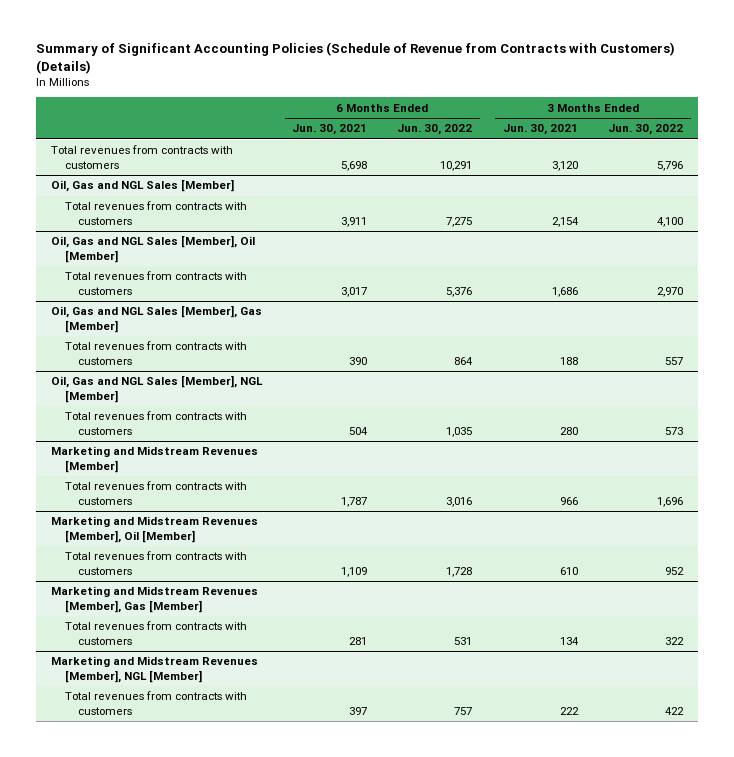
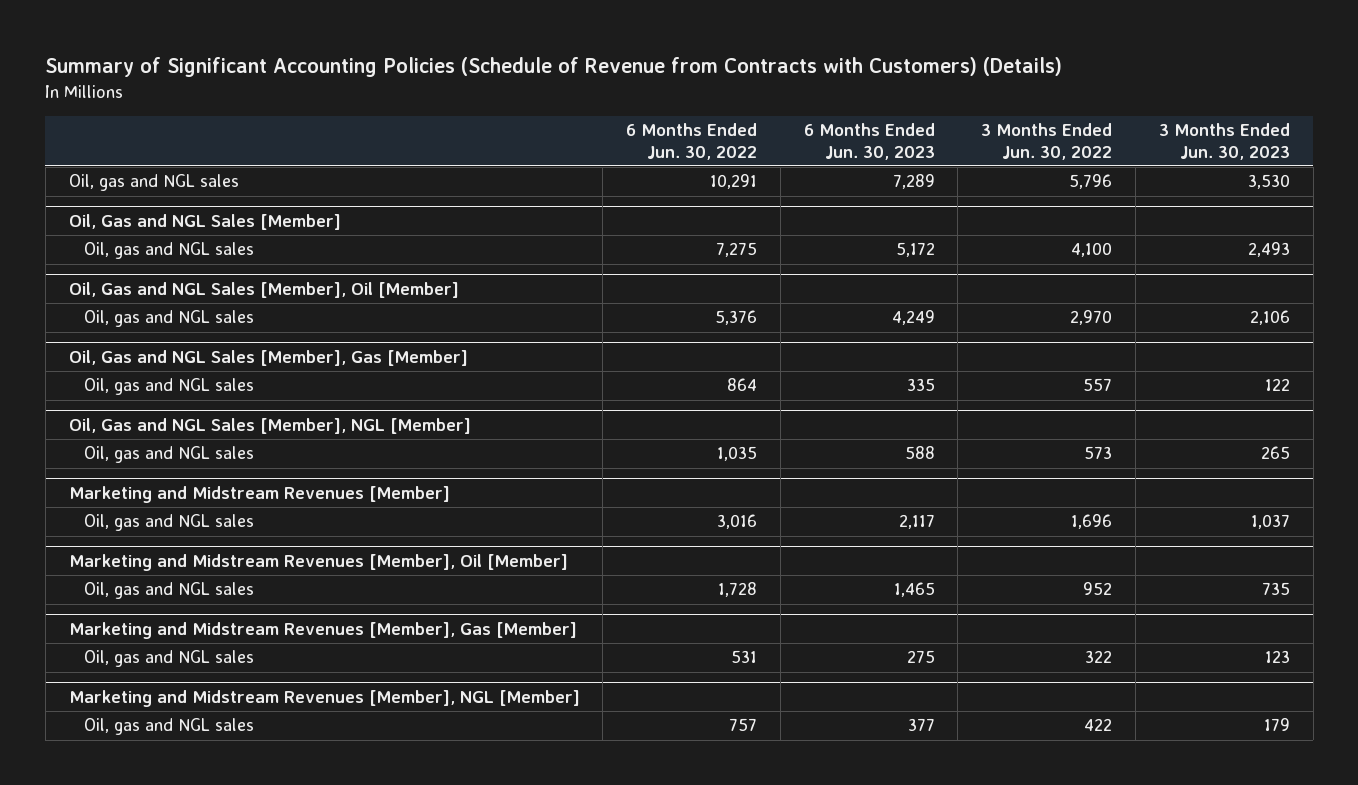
[292,124,368,136] Jun. 30, 2021 -> none
[502,124,578,136] Jun. 30, 2021 -> none
none -> [803,123,935,160] 6 Months Ended Jun. 30, 2023
none -> [1158,123,1290,160] 3 Months Ended Jun. 30, 2023
[50,145,233,169] Total revenues from contracts with customers -> [68,174,239,192] Oil, gas and NGL sales
[64,201,247,225] Total revenues from contracts with customers -> [84,242,255,260] Oil, gas and NGL sales
[64,271,247,295] Total revenues from contracts with customers -> [84,310,255,328] Oil, gas and NGL sales
[64,341,247,365] Total revenues from contracts with customers -> [84,378,255,396] Oil, gas and NGL sales
[64,411,247,435] Total revenues from contracts with customers -> [84,446,255,464] Oil, gas and NGL sales
[64,481,247,505] Total revenues from contracts with customers -> [84,514,255,532] Oil, gas and NGL sales
[64,551,247,575] Total revenues from contracts with customers -> [84,582,255,600] Oil, gas and NGL sales
[64,621,247,645] Total revenues from contracts with customers -> [84,650,255,668] Oil, gas and NGL sales
[64,691,247,715] Total revenues from contracts with customers -> [84,718,255,736] Oil, gas and NGL sales

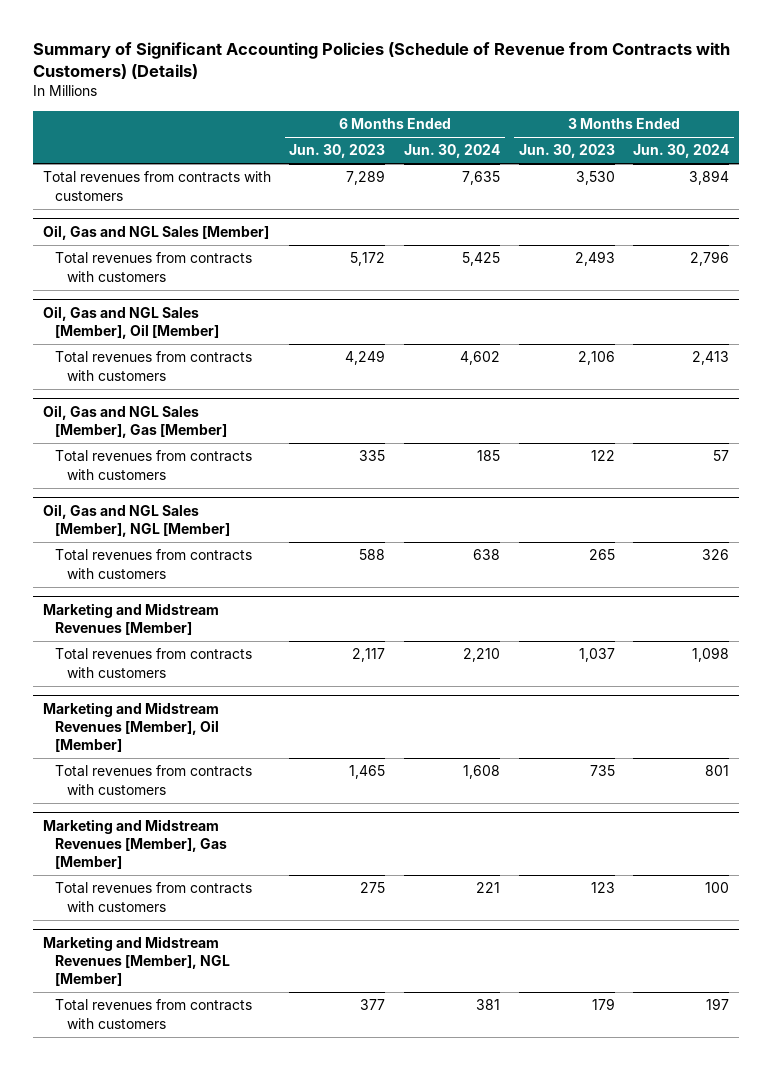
[626,123,758,160] 6 Months Ended Jun. 30, 2022 -> none
[981,123,1113,160] 3 Months Ended Jun. 30, 2022 -> none
none -> [404,144,501,159] Jun. 30, 2024
none -> [633,144,730,159] Jun. 30, 2024
[68,174,239,192] Oil, gas and NGL sales -> [42,171,271,201] Total revenues from contracts with customers
[84,242,255,260] Oil, gas and NGL sales -> [54,252,252,282] Total revenues from contracts with customers
[84,310,255,328] Oil, gas and NGL sales -> [54,351,252,381] Total revenues from contracts with customers
[84,378,255,396] Oil, gas and NGL sales -> [54,450,252,480] Total revenues from contracts with customers
[84,446,255,464] Oil, gas and NGL sales -> [54,549,252,579] Total revenues from contracts with customers
[84,514,255,532] Oil, gas and NGL sales -> [54,648,252,678] Total revenues from contracts with customers
[84,582,255,600] Oil, gas and NGL sales -> [54,765,252,795] Total revenues from contracts with customers
[84,650,255,668] Oil, gas and NGL sales -> [54,882,252,912] Total revenues from contracts with customers
[84,718,255,736] Oil, gas and NGL sales -> [54,999,252,1029] Total revenues from contracts with customers

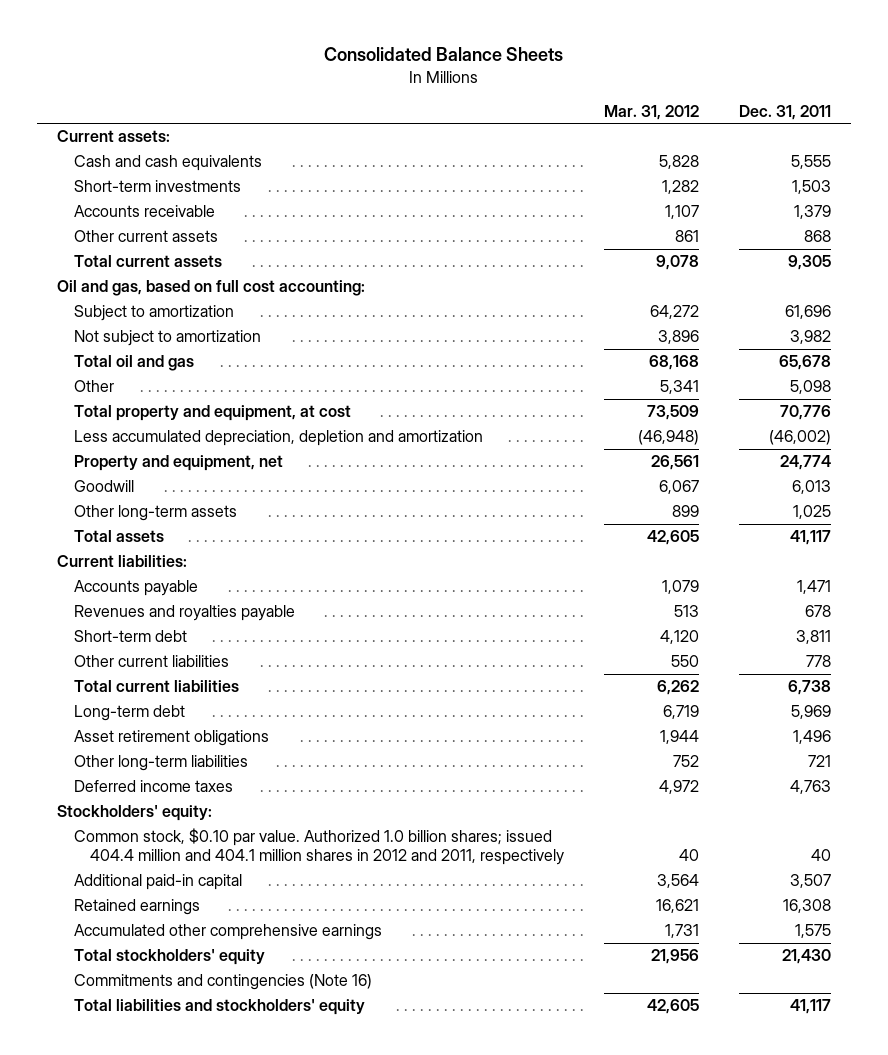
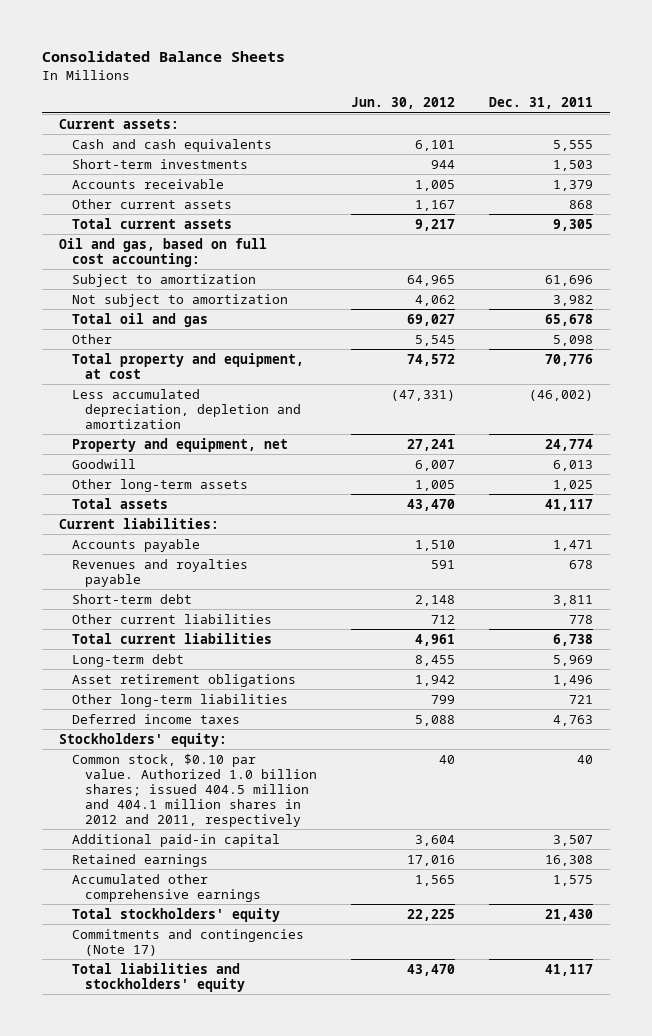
[604,104,700,120] Mar. 31, 2012 -> none
none -> [351,97,456,110] Jun. 30, 2012
[73,828,565,865] Common stock, $0.10 par value. Authorized 1.0 billion shares; issued 404.4 million and 404.1 million shares in 2012 and 2011, respectively -> [72,753,318,827] Common stock, $0.10 par value. Authorized 1.0 billion shares; issued 404.5 million and 404.1 million shares in 2012 and 2011, respectively
[73,974,372,991] Commitments and contingencies (Note 16) -> [72,928,305,956] Commitments and contingencies (Note 17)

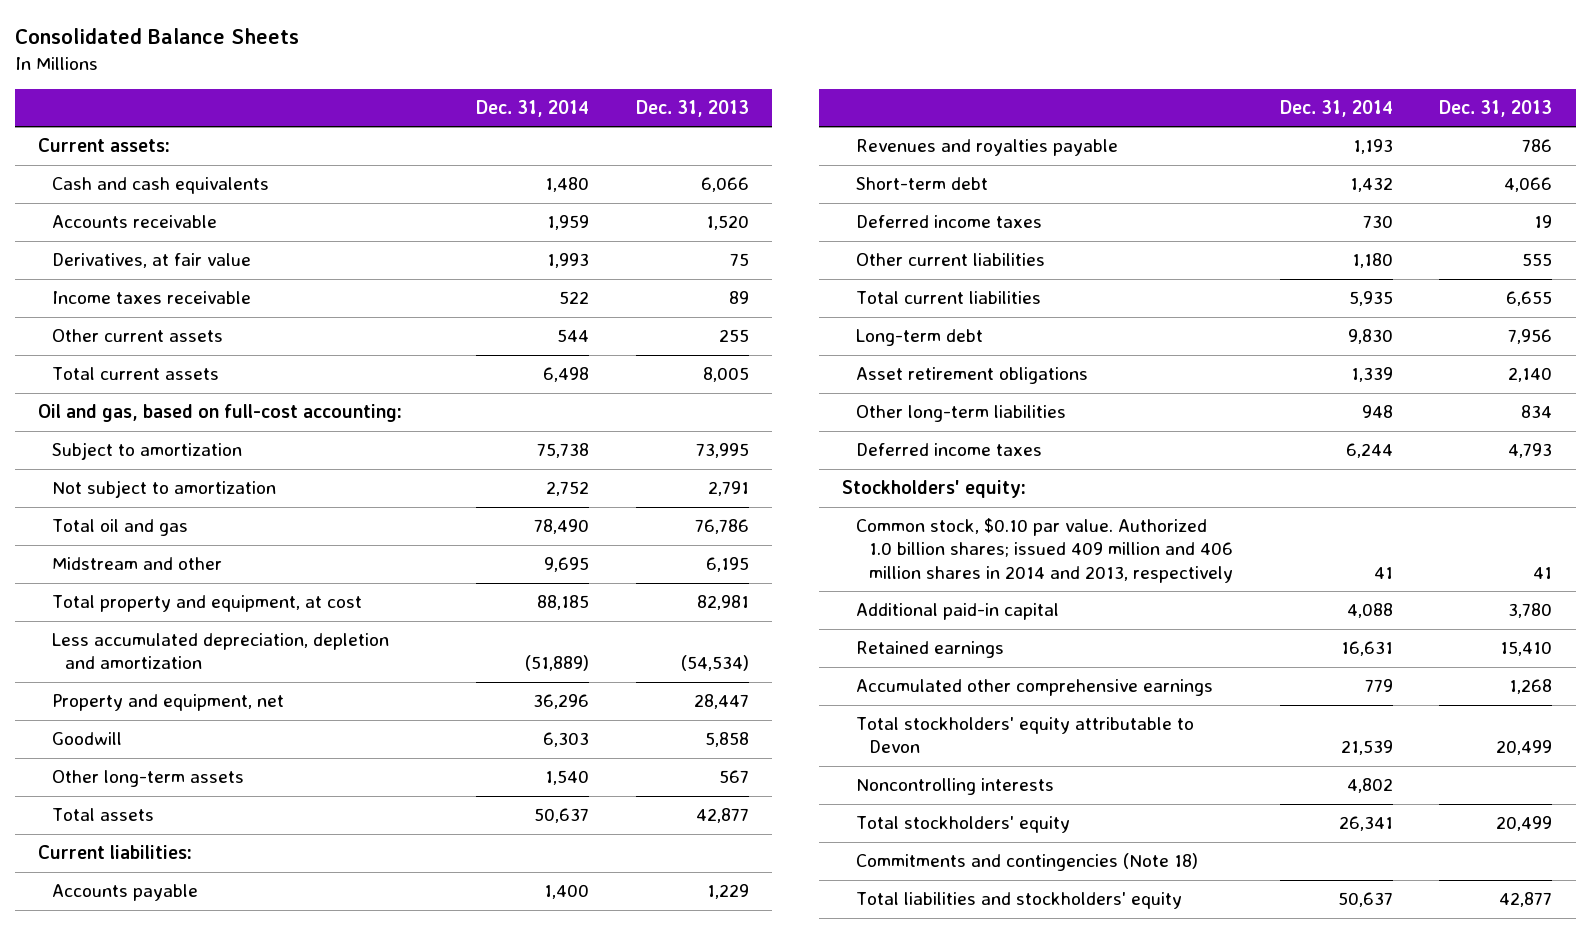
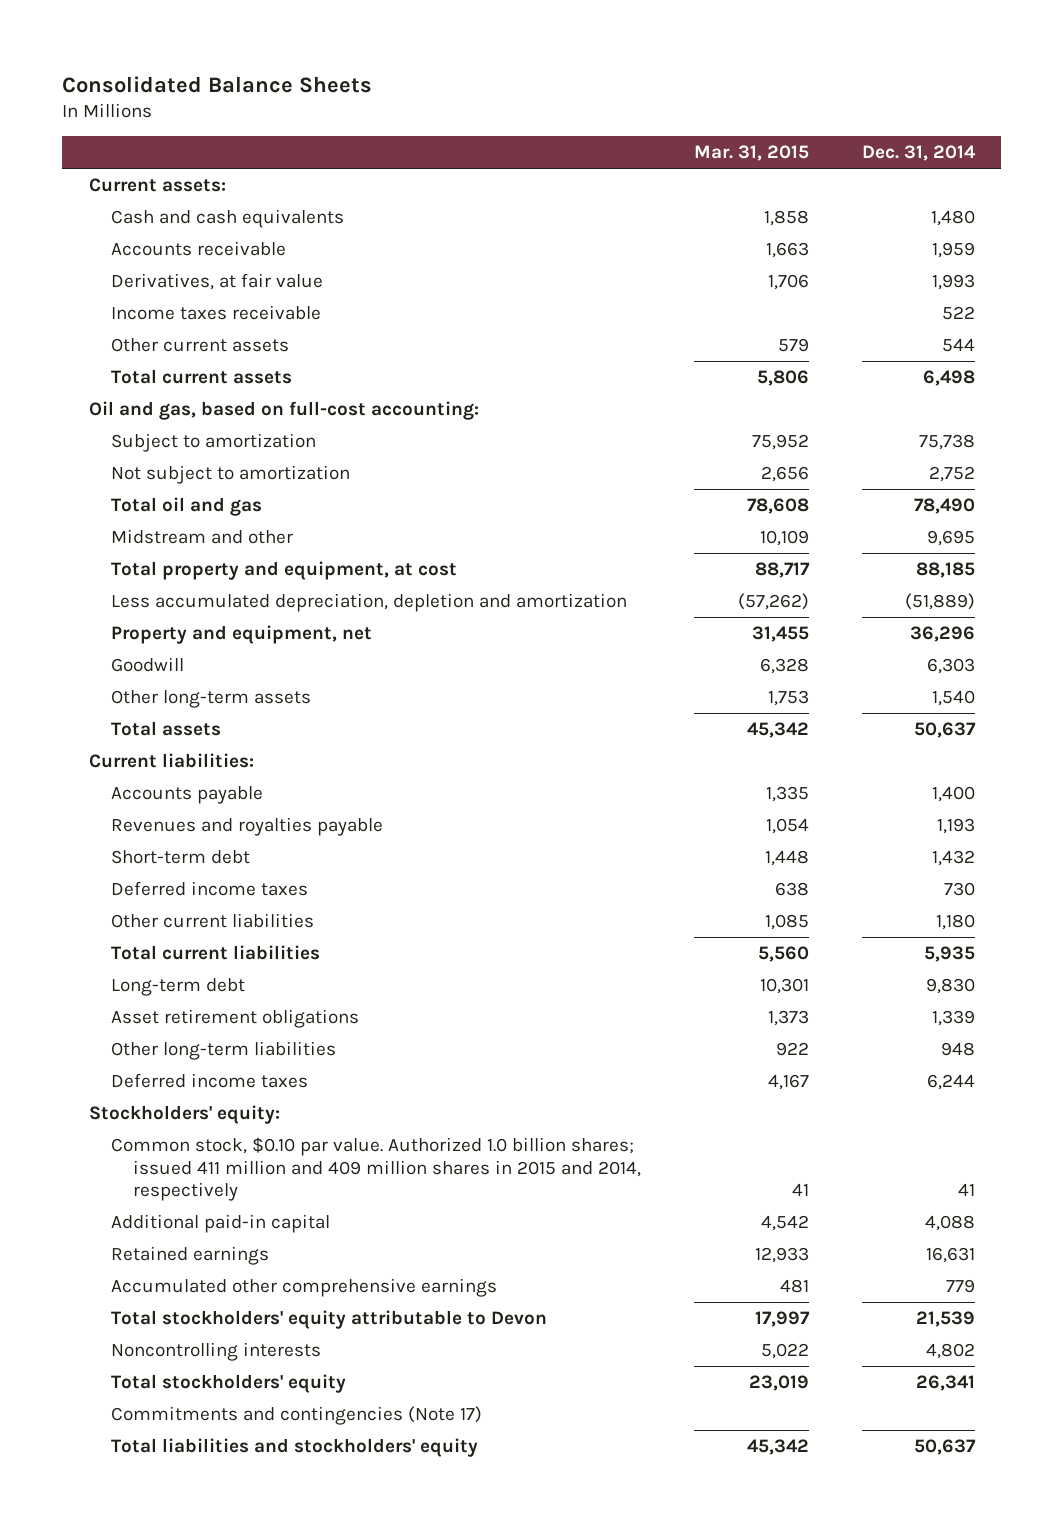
[635,99,749,117] Dec. 31, 2013 -> none
none -> [693,145,809,162] Mar. 31, 2015
[855,518,1234,583] Common stock, $0.10 par value. Authorized 1.0 billion shares; issued 409 million and 406 million shares in 2014 and 2013, respectively -> [110,1136,641,1202] Common stock, $0.10 par value. Authorized 1.0 billion shares; issued 411 million and 409 million shares in 2015 and 2014, respectively
[855,853,1198,872] Commitments and contingencies (Note 18) -> [110,1405,482,1425] Commitments and contingencies (Note 17)

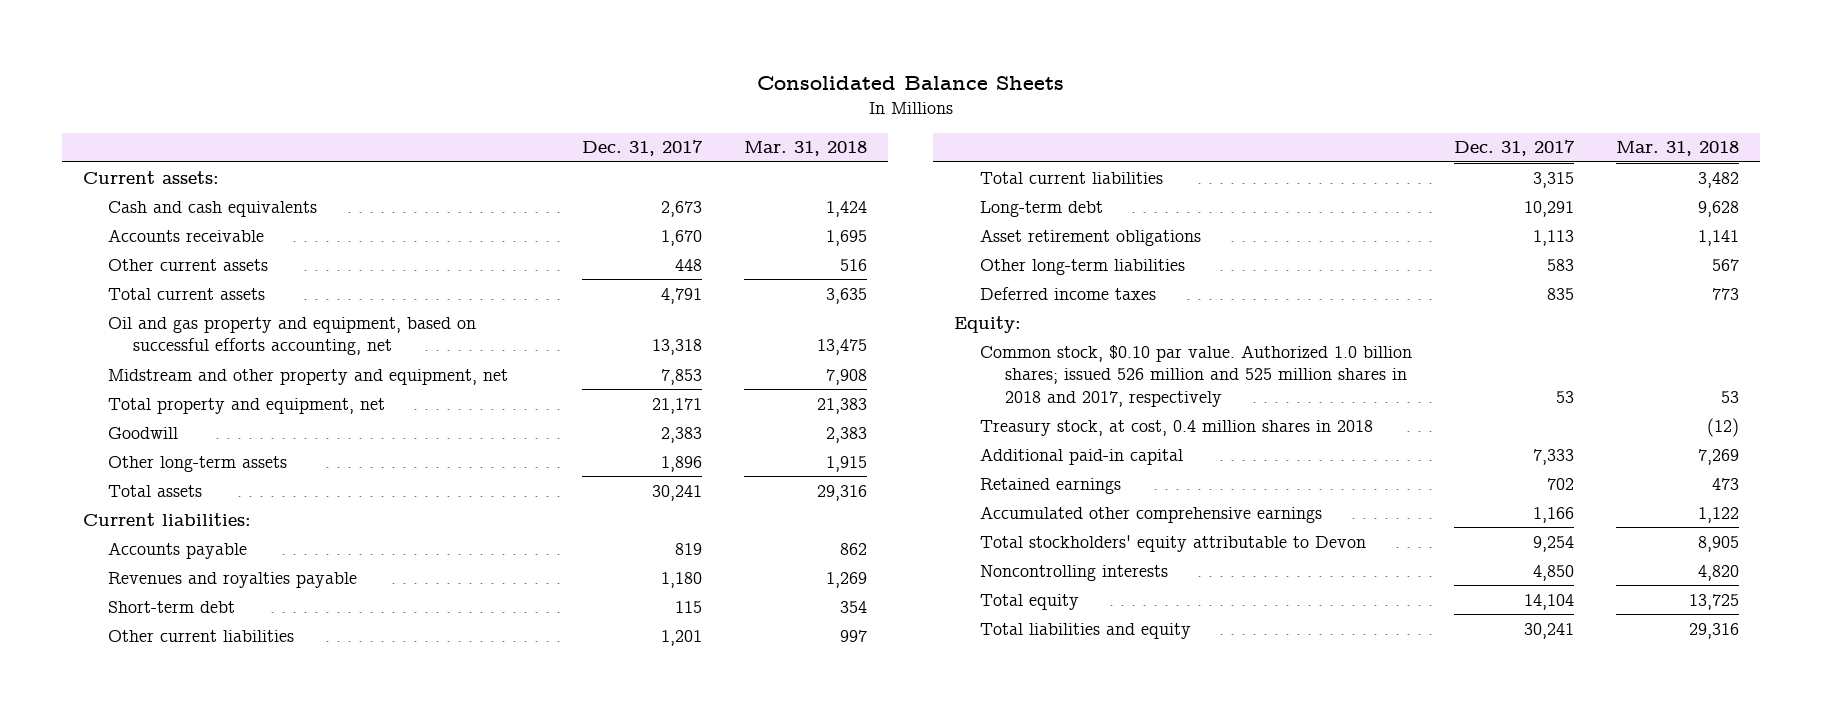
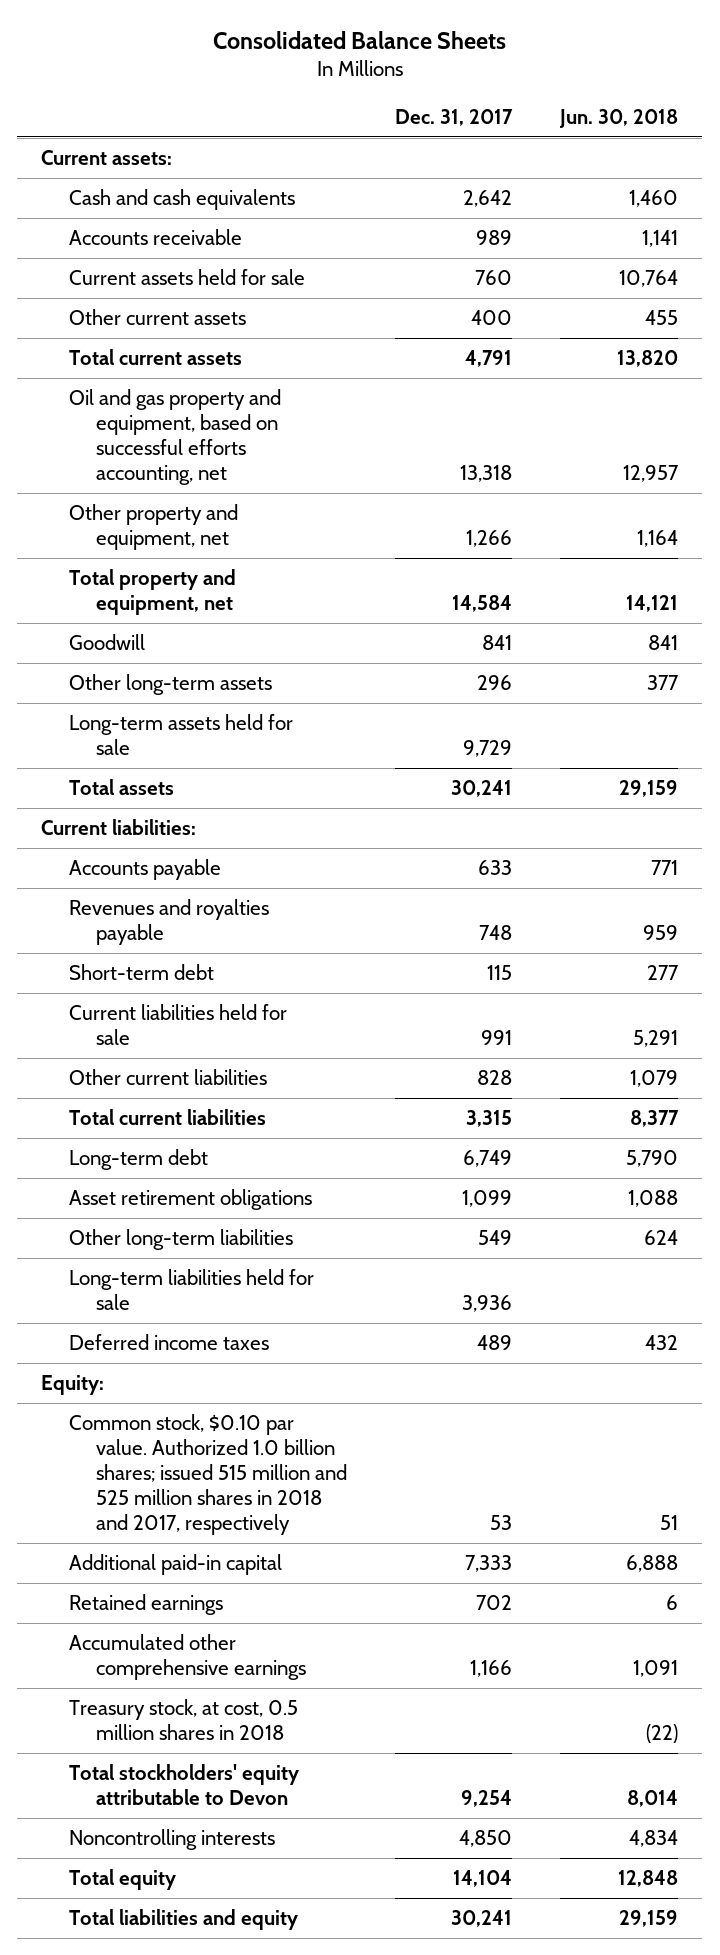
[743,141,867,157] Mar. 31, 2018 -> none
none -> [559,108,679,128] Jun. 30, 2018
[660,200,702,217] 2,673 -> [463,190,513,208] 2,642
[660,229,702,246] 1,670 -> [476,230,513,246] 989
none -> [68,269,305,286] Current assets held for sale
[674,258,702,271] 448 -> [471,310,513,326] 400
[107,368,508,385] Midstream and other property and equipment, net -> [68,504,238,551] Other property and equipment, net
[660,368,702,385] 7,853 -> [466,530,513,548] 1,266
[651,397,702,414] 21,171 -> [452,595,513,613] 14,584
[660,426,702,443] 2,383 -> [482,635,513,651] 841
[660,455,702,472] 1,896 -> [477,675,513,691] 296
none -> [68,714,293,756] Long-term assets held for sale
[674,542,702,555] 819 -> [478,860,513,876] 633
[660,571,702,588] 1,180 -> [479,925,513,941] 748
none -> [68,1004,287,1046] Current liabilities held for sale
[660,629,702,646] 1,201 -> [477,1070,513,1086] 828
[1523,200,1574,217] 10,291 -> [463,1150,513,1168] 6,749
[1532,229,1574,246] 1,113 -> [462,1190,513,1208] 1,099
[1546,258,1574,271] 583 -> [478,1230,513,1246] 549
none -> [68,1269,314,1311] Long-term liabilities held for sale
[1546,287,1574,300] 835 -> [477,1335,513,1351] 489
[979,419,1373,436] Treasury stock, at cost, 0.4 million shares in 2018 -> none
[979,344,1412,408] Common stock, $0.10 par value. Authorized 1.0 billion shares; issued 526 million and 525 million shares in 2018 and 2017, respectively -> [68,1414,348,1536] Common stock, $0.10 par value. Authorized 1.0 billion shares; issued 515 million and 525 million shares in 2018 and 2017, respectively
none -> [68,1699,298,1741] Treasury stock, at cost, 0.5 million shares in 2018

